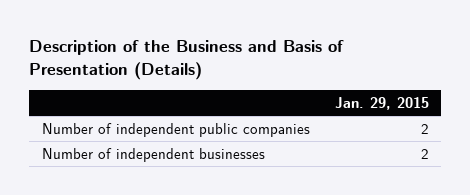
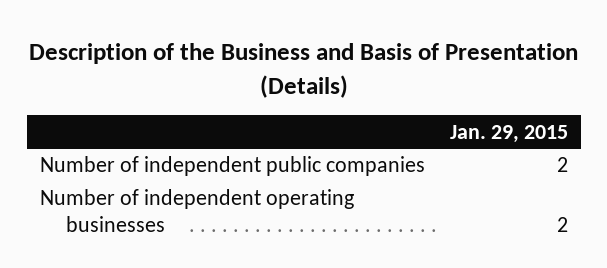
[41,147,265,162] Number of independent businesses -> [39,189,354,232] Number of independent operating businesses

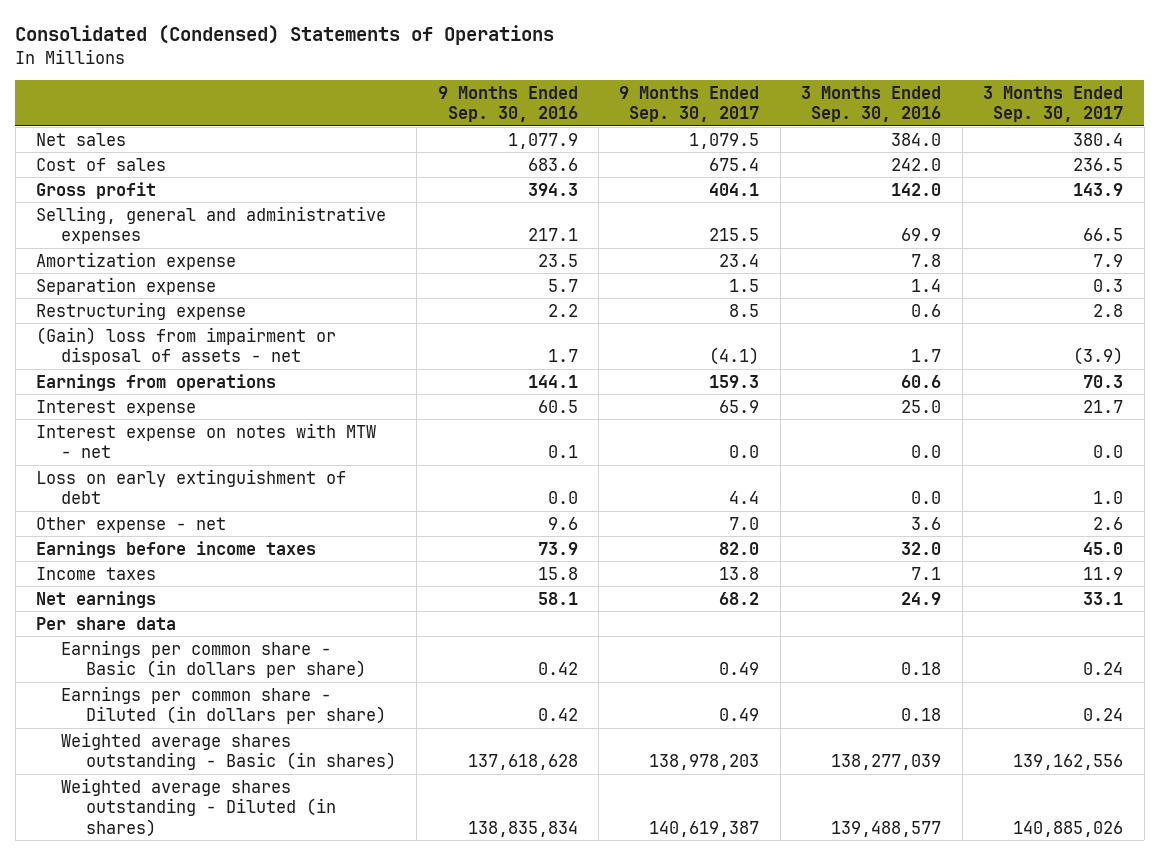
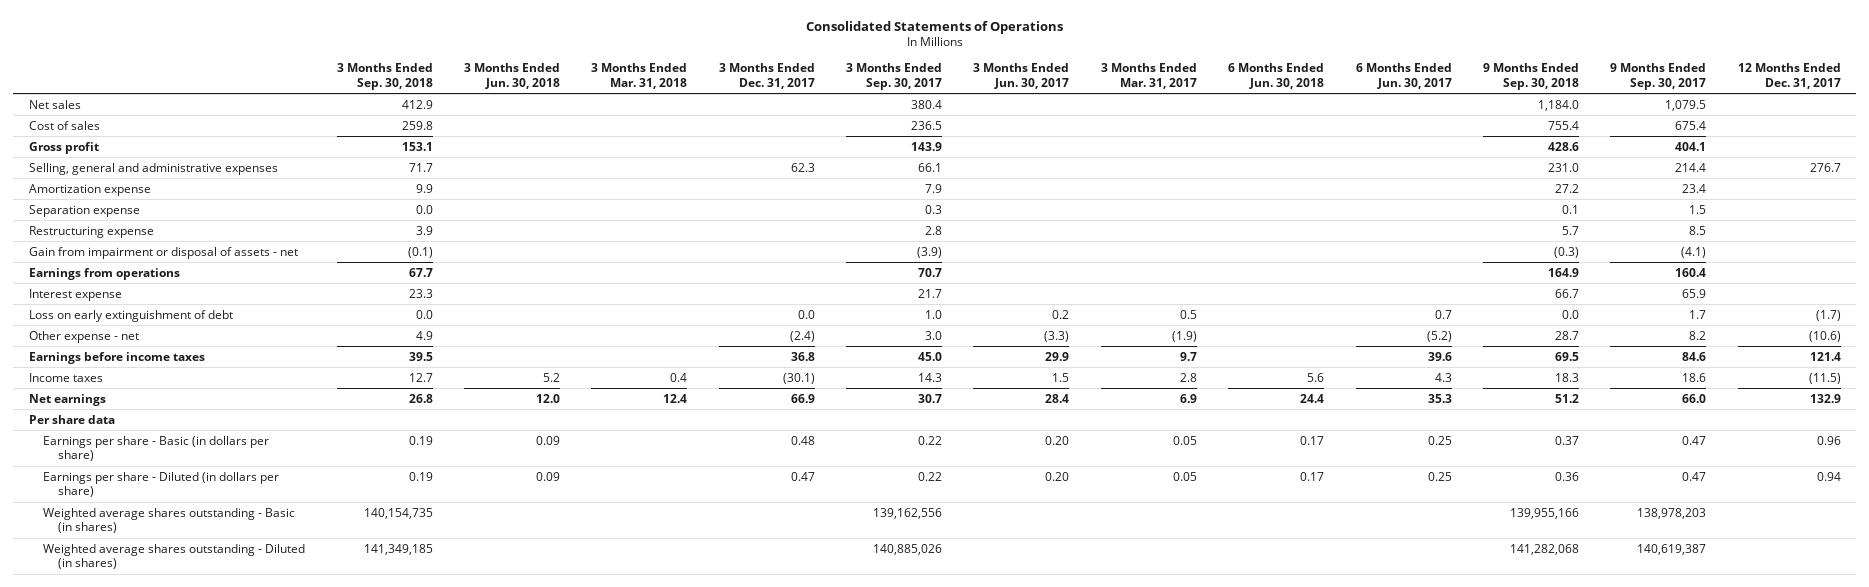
[15,25,555,46] Consolidated (Condensed) Statements of Operations -> [805,20,1063,34] Consolidated Statements of Operations
[437,85,578,123] 9 Months Ended Sep. 30, 2016 -> none
[801,85,942,123] 3 Months Ended Sep. 30, 2016 -> none
none -> [336,63,433,90] 3 Months Ended Sep. 30, 2018
none -> [464,63,561,89] 3 Months Ended Jun. 30, 2018
none -> [591,63,688,89] 3 Months Ended Mar. 31, 2018
none -> [718,63,815,89] 3 Months Ended Dec. 31, 2017
none -> [973,63,1070,89] 3 Months Ended Jun. 30, 2017
none -> [1100,63,1197,89] 3 Months Ended Mar. 31, 2017
none -> [1228,63,1325,89] 6 Months Ended Jun. 30, 2018
none -> [1355,63,1452,89] 6 Months Ended Jun. 30, 2017
none -> [1482,63,1579,90] 9 Months Ended Sep. 30, 2018
none -> [1737,63,1841,89] 12 Months Ended Dec. 31, 2017
[709,228,760,242] 215.5 -> [1675,162,1707,172] 214.4
[1083,228,1124,242] 66.5 -> [918,162,943,172] 66.1
[36,326,337,366] (Gain) loss from impairment or disposal of assets - net -> [28,246,298,259] Gain from impairment or disposal of assets - net
[709,374,760,388] 159.3 -> [1675,267,1707,277] 160.4
[1083,374,1124,388] 70.3 -> [918,267,943,277] 70.7
[36,422,377,459] Interest expense on notes with MTW - net -> none
[729,491,760,505] 4.4 -> [1689,309,1707,319] 1.7
[729,516,760,530] 7.0 -> [1689,330,1707,340] 8.2
[1093,516,1124,530] 2.6 -> [925,330,943,340] 3.0
[719,541,760,555] 82.0 -> [1682,351,1707,361] 84.6
[719,566,760,580] 13.8 -> [1682,372,1707,382] 18.6
[1083,566,1124,580] 11.9 -> [918,372,943,382] 14.3
[719,591,760,605] 68.2 -> [1682,393,1707,403] 66.0
[1083,591,1124,605] 33.1 -> [918,393,943,403] 30.7
[61,639,366,679] Earnings per common share - Basic (in dollars per share) -> [43,435,270,462] Earnings per share - Basic (in dollars per share)
[719,662,760,676] 0.49 -> [1682,435,1707,445] 0.47
[1083,662,1124,676] 0.24 -> [918,435,943,445] 0.22
[61,685,386,725] Earnings per common share - Diluted (in dollars per share) -> [43,471,280,498] Earnings per share - Diluted (in dollars per share)
[719,708,760,722] 0.49 -> [1682,471,1707,481] 0.47
[1083,708,1124,722] 0.24 -> [918,471,943,481] 0.22

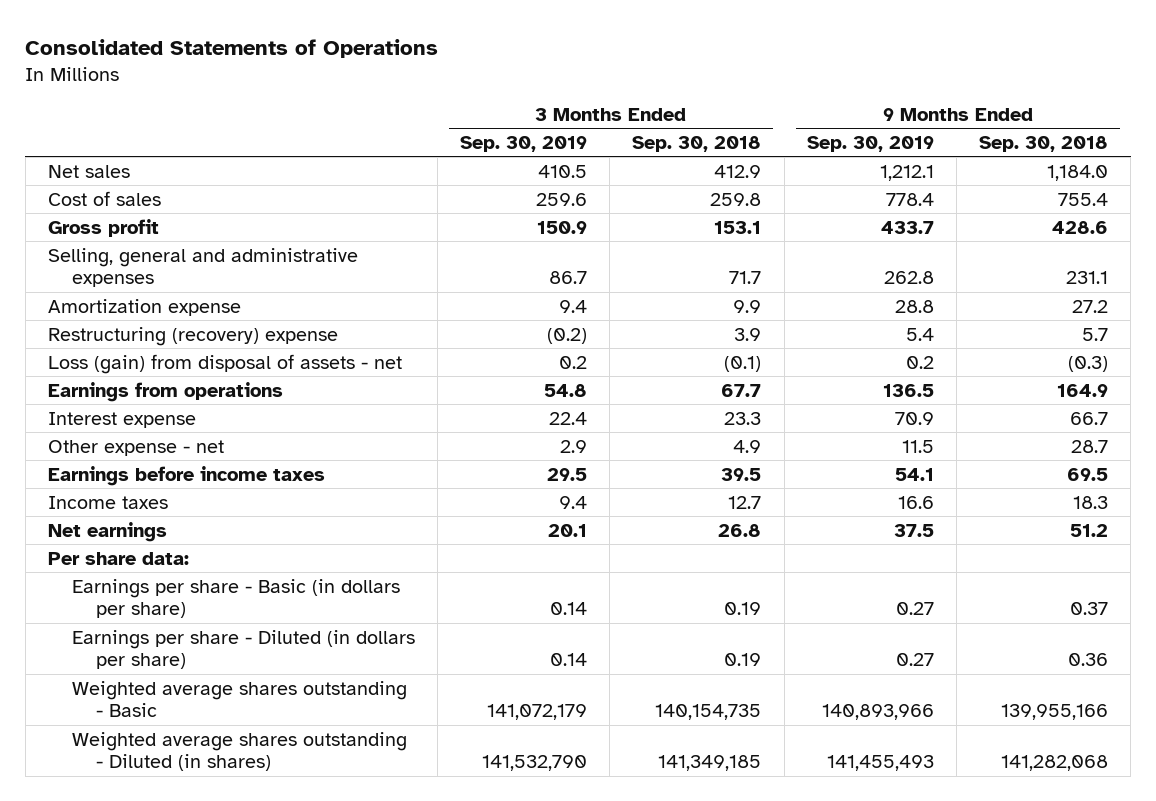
[464,63,561,89] 3 Months Ended Jun. 30, 2018 -> none
[591,63,688,89] 3 Months Ended Mar. 31, 2018 -> none
[718,63,815,89] 3 Months Ended Dec. 31, 2017 -> none
[846,63,943,90] 3 Months Ended Sep. 30, 2017 -> none
[973,63,1070,89] 3 Months Ended Jun. 30, 2017 -> none
[1100,63,1197,89] 3 Months Ended Mar. 31, 2017 -> none
[1228,63,1325,89] 6 Months Ended Jun. 30, 2018 -> none
[1355,63,1452,89] 6 Months Ended Jun. 30, 2017 -> none
[1610,63,1707,90] 9 Months Ended Sep. 30, 2017 -> none
[1737,63,1841,89] 12 Months Ended Dec. 31, 2017 -> none
none -> [460,136,588,153] Sep. 30, 2019
none -> [806,136,934,153] Sep. 30, 2019
[1547,162,1579,172] 231.0 -> [1066,271,1109,285] 231.1
[28,204,140,217] Separation expense -> none
[28,225,154,238] Restructuring expense -> [47,326,338,346] Restructuring (recovery) expense
[28,246,298,259] Gain from impairment or disposal of assets - net -> [47,353,402,374] Loss (gain) from disposal of assets - net
[28,309,233,322] Loss on early extinguishment of debt -> none
[28,414,115,424] Per share data -> [47,551,189,565] Per share data:
[43,507,296,534] Weighted average shares outstanding - Basic (in shares) -> [71,680,407,718] Weighted average shares outstanding - Basic

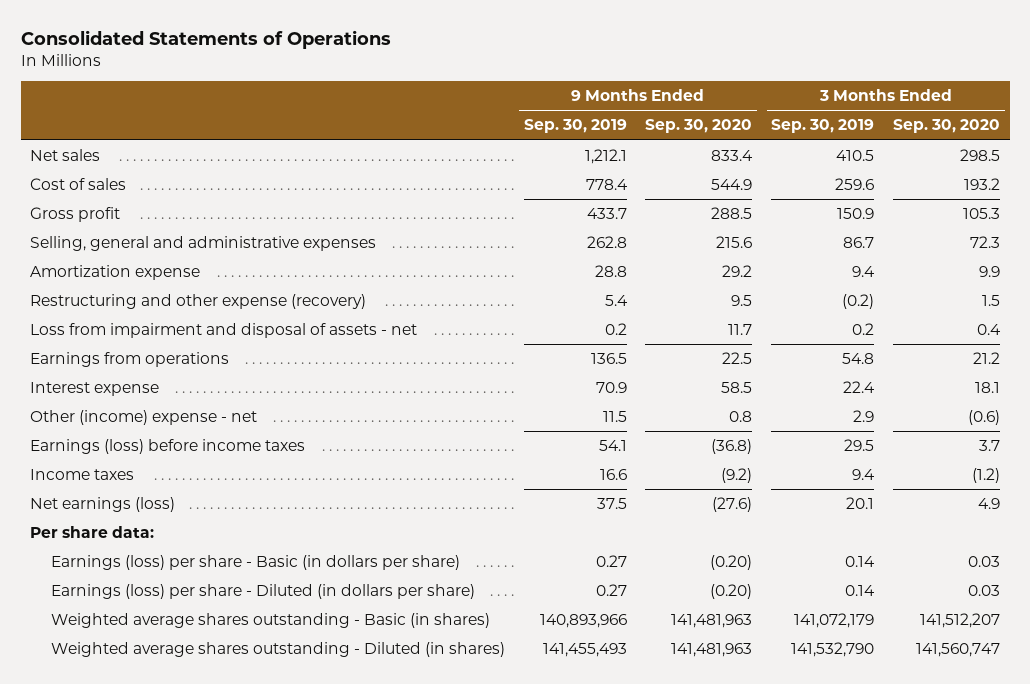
[632,136,762,153] Sep. 30, 2018 -> none
[979,136,1109,153] Sep. 30, 2018 -> none
none -> [645,119,753,134] Sep. 30, 2020
none -> [893,119,1001,134] Sep. 30, 2020
[47,326,338,346] Restructuring (recovery) expense -> [30,293,367,309] Restructuring and other expense (recovery)
[47,353,402,374] Loss (gain) from disposal of assets - net -> [30,322,418,338] Loss from impairment and disposal of assets - net
[47,439,224,456] Other expense - net -> [30,409,258,425] Other (income) expense - net
[47,465,325,486] Earnings before income taxes -> [30,438,306,454] Earnings (loss) before income taxes
[47,521,167,542] Net earnings -> [30,496,176,512] Net earnings (loss)
[71,578,400,619] Earnings per share - Basic (in dollars per share) -> [50,554,460,570] Earnings (loss) per share - Basic (in dollars per share)
[71,629,415,670] Earnings per share - Diluted (in dollars per share) -> [50,583,475,599] Earnings (loss) per share - Diluted (in dollars per share)
[71,680,407,718] Weighted average shares outstanding - Basic -> [50,612,490,628] Weighted average shares outstanding - Basic (in shares)

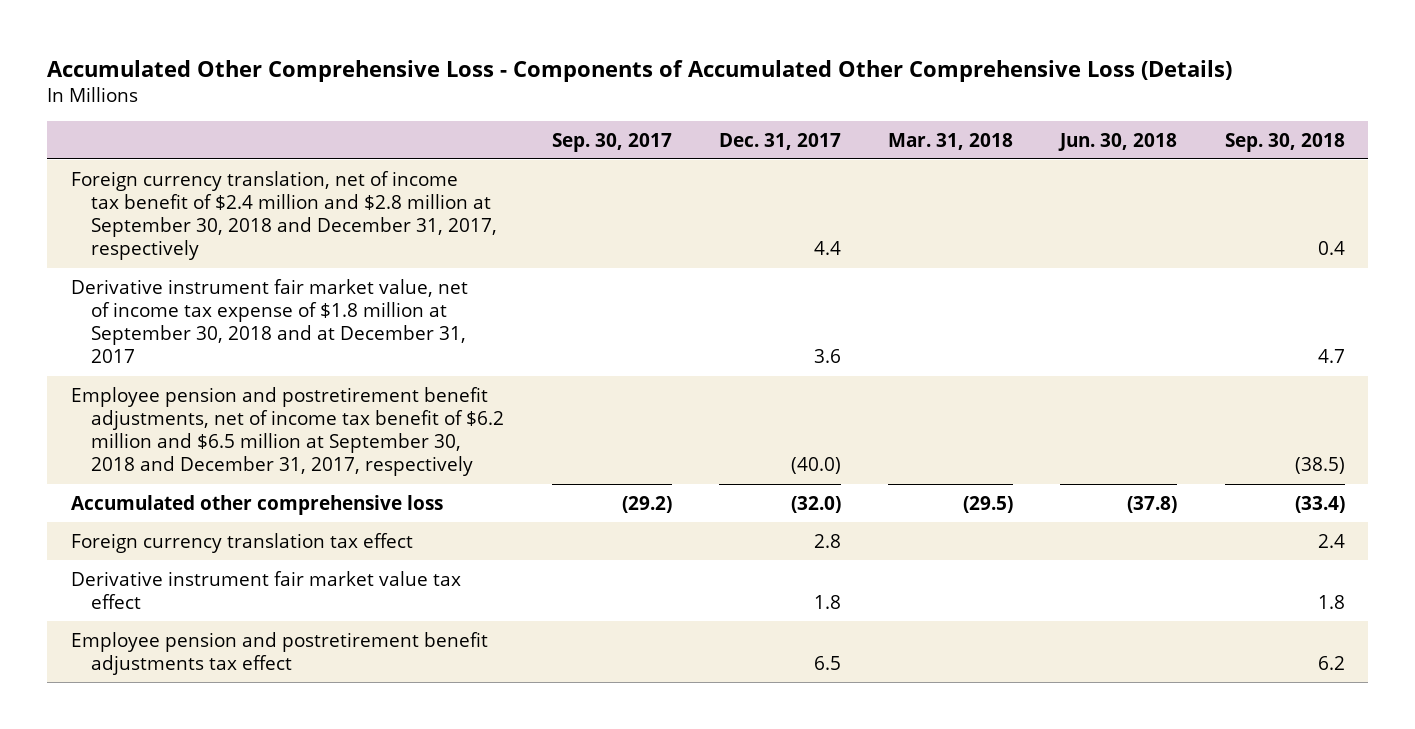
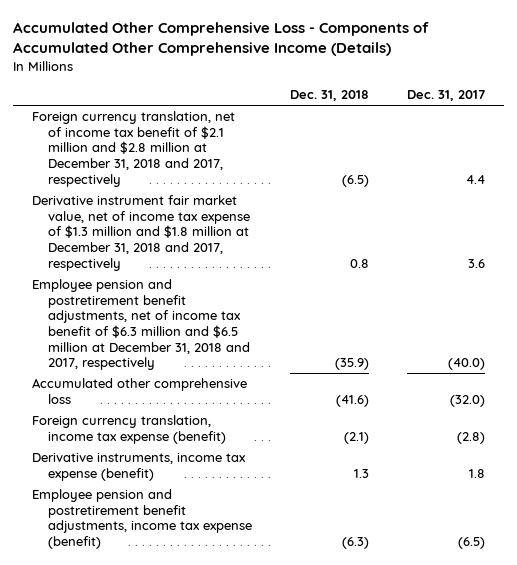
[47,59,1233,82] Accumulated Other Comprehensive Loss - Components of Accumulated Other Comprehensive Loss (Details) -> [12,21,429,57] Accumulated Other Comprehensive Loss - Components of Accumulated Other Comprehensive Income (Details)
[551,132,672,152] Sep. 30, 2017 -> none
[888,132,1014,150] Mar. 31, 2018 -> none
[1058,132,1178,151] Jun. 30, 2018 -> none
[1224,132,1345,152] Sep. 30, 2018 -> none
none -> [290,90,370,102] Dec. 31, 2018
[70,170,498,261] Foreign currency translation, net of income tax benefit of $2.4 million and $2.8 million at September 30, 2018 and December 31, 2017, respectively -> [31,111,235,187] Foreign currency translation, net of income tax benefit of $2.1 million and $2.8 million at December 31, 2018 and 2017, respectively
[70,278,468,364] Derivative instrument fair market value, net of income tax expense of $1.8 million at September 30, 2018 and at December 31, 2017 -> [31,195,251,271] Derivative instrument fair market value, net of income tax expense of $1.3 million and $1.8 million at December 31, 2018 and 2017, respectively
[70,386,505,477] Employee pension and postretirement benefit adjustments, net of income tax benefit of $6.2 million and $6.5 million at September 30, 2018 and December 31, 2017, respectively -> [31,279,251,371] Employee pension and postretirement benefit adjustments, net of income tax benefit of $6.3 million and $6.5 million at December 31, 2018 and 2017, respectively
[70,532,413,553] Foreign currency translation tax effect -> [31,415,227,444] Foreign currency translation, income tax expense (benefit)
[813,533,841,548] 2.8 -> [457,431,486,444] (2.8)
[70,570,461,609] Derivative instrument fair market value tax effect -> [31,453,246,481] Derivative instruments, income tax expense (benefit)
[70,631,488,675] Employee pension and postretirement benefit adjustments tax effect -> [31,489,253,549] Employee pension and postretirement benefit adjustments, income tax expense (benefit)
[813,655,841,670] 6.5 -> [458,536,486,549] (6.5)

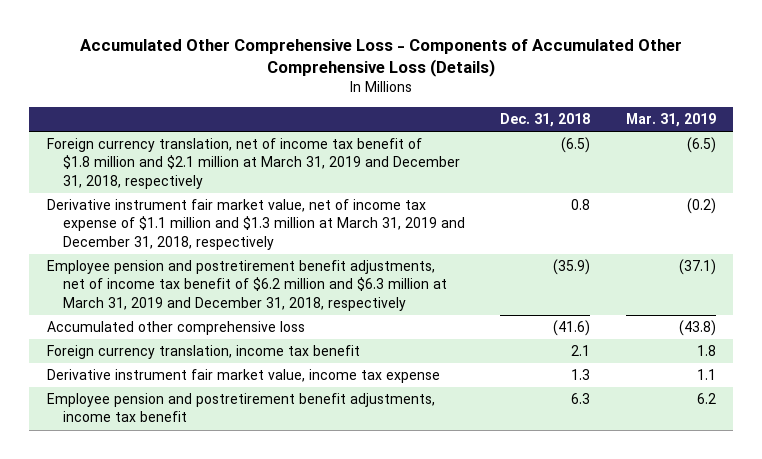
[12,21,429,57] Accumulated Other Comprehensive Loss - Components of Accumulated Other Comprehensive Income (Details) -> [80,39,683,78] Accumulated Other Comprehensive Loss - Components of Accumulated Other Comprehensive Loss (Details)
[407,90,486,102] Dec. 31, 2017 -> none
none -> [625,112,716,127] Mar. 31, 2019
[31,111,235,187] Foreign currency translation, net of income tax benefit of $2.1 million and $2.8 million at December 31, 2018 and 2017, respectively -> [46,138,461,189] Foreign currency translation, net of income tax benefit of $1.8 million and $2.1 million at March 31, 2019 and December 31, 2018, respectively
[31,195,251,271] Derivative instrument fair market value, net of income tax expense of $1.3 million and $1.8 million at December 31, 2018 and 2017, respectively -> [46,199,466,250] Derivative instrument fair market value, net of income tax expense of $1.1 million and $1.3 million at March 31, 2019 and December 31, 2018, respectively
[31,279,251,371] Employee pension and postretirement benefit adjustments, net of income tax benefit of $6.3 million and $6.5 million at December 31, 2018 and 2017, respectively -> [46,260,448,311] Employee pension and postretirement benefit adjustments, net of income tax benefit of $6.2 million and $6.3 million at March 31, 2019 and December 31, 2018, respectively
[31,415,227,444] Foreign currency translation, income tax expense (benefit) -> [46,345,360,360] Foreign currency translation, income tax benefit
[344,431,370,444] (2.1) -> [571,345,591,357] 2.1
[31,453,246,481] Derivative instruments, income tax expense (benefit) -> [46,369,440,384] Derivative instrument fair market value, income tax expense
[31,489,253,549] Employee pension and postretirement benefit adjustments, income tax expense (benefit) -> [46,393,435,423] Employee pension and postretirement benefit adjustments, income tax benefit
[342,536,370,549] (6.3) -> [571,393,591,405] 6.3

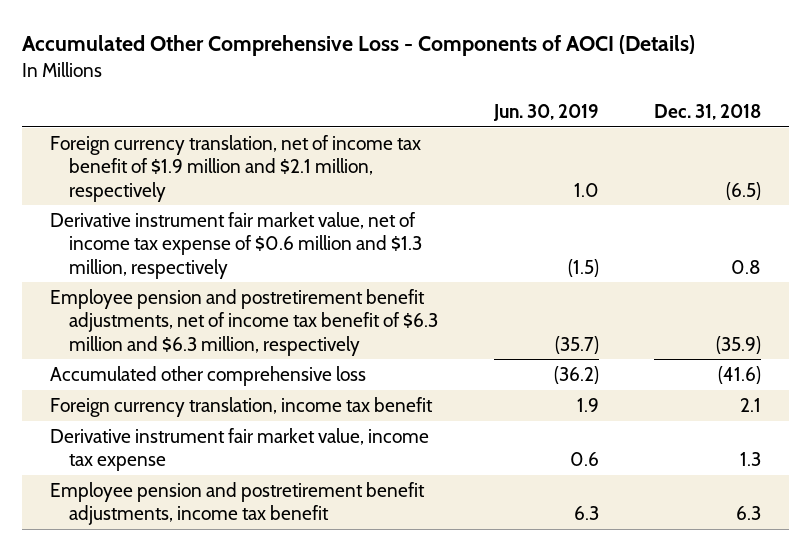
[80,39,683,78] Accumulated Other Comprehensive Loss - Components of Accumulated Other Comprehensive Loss (Details) -> [21,35,695,57] Accumulated Other Comprehensive Loss - Components of AOCI (Details)
[625,112,716,127] Mar. 31, 2019 -> none
none -> [492,103,599,121] Jun. 30, 2019
[46,138,461,189] Foreign currency translation, net of income tax benefit of $1.8 million and $2.1 million at March 31, 2019 and December 31, 2018, respectively -> [49,135,421,202] Foreign currency translation, net of income tax benefit of $1.9 million and $2.1 million, respectively
[46,199,466,250] Derivative instrument fair market value, net of income tax expense of $1.1 million and $1.3 million at March 31, 2019 and December 31, 2018, respectively -> [49,212,422,279] Derivative instrument fair market value, net of income tax expense of $0.6 million and $1.3 million, respectively
[46,260,448,311] Employee pension and postretirement benefit adjustments, net of income tax benefit of $6.2 million and $6.3 million at March 31, 2019 and December 31, 2018, respectively -> [49,289,438,356] Employee pension and postretirement benefit adjustments, net of income tax benefit of $6.3 million and $6.3 million, respectively

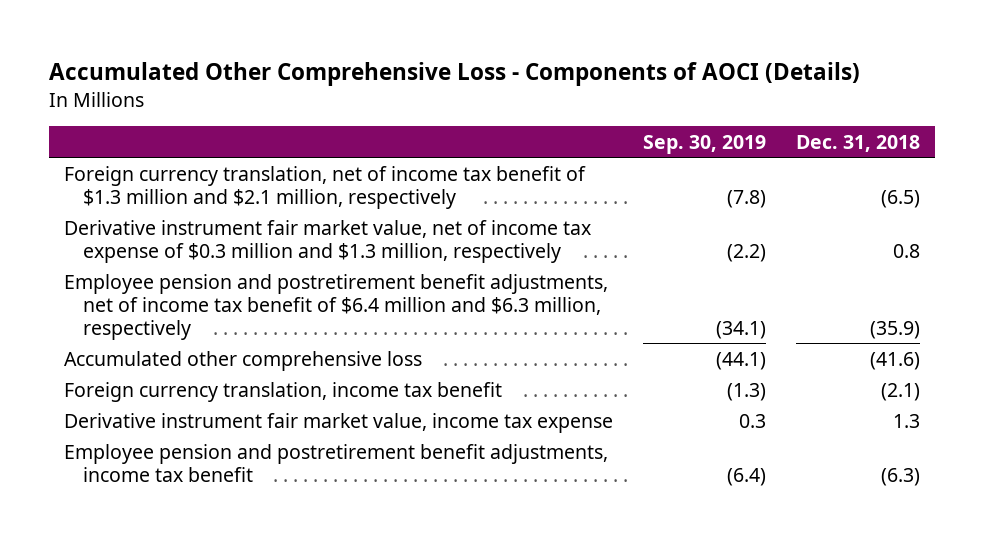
[492,103,599,121] Jun. 30, 2019 -> none
none -> [643,134,767,154] Sep. 30, 2019
[49,135,421,202] Foreign currency translation, net of income tax benefit of $1.9 million and $2.1 million, respectively -> [64,165,587,209] Foreign currency translation, net of income tax benefit of $1.3 million and $2.1 million, respectively
[49,212,422,279] Derivative instrument fair market value, net of income tax expense of $0.6 million and $1.3 million, respectively -> [64,219,592,263] Derivative instrument fair market value, net of income tax expense of $0.3 million and $1.3 million, respectively
[49,289,438,356] Employee pension and postretirement benefit adjustments, net of income tax benefit of $6.3 million and $6.3 million, respectively -> [64,273,609,340] Employee pension and postretirement benefit adjustments, net of income tax benefit of $6.4 million and $6.3 million, respectively
[740,398,762,413] 2.1 -> [880,382,920,401] (2.1)
[736,506,762,521] 6.3 -> [880,467,920,486] (6.3)

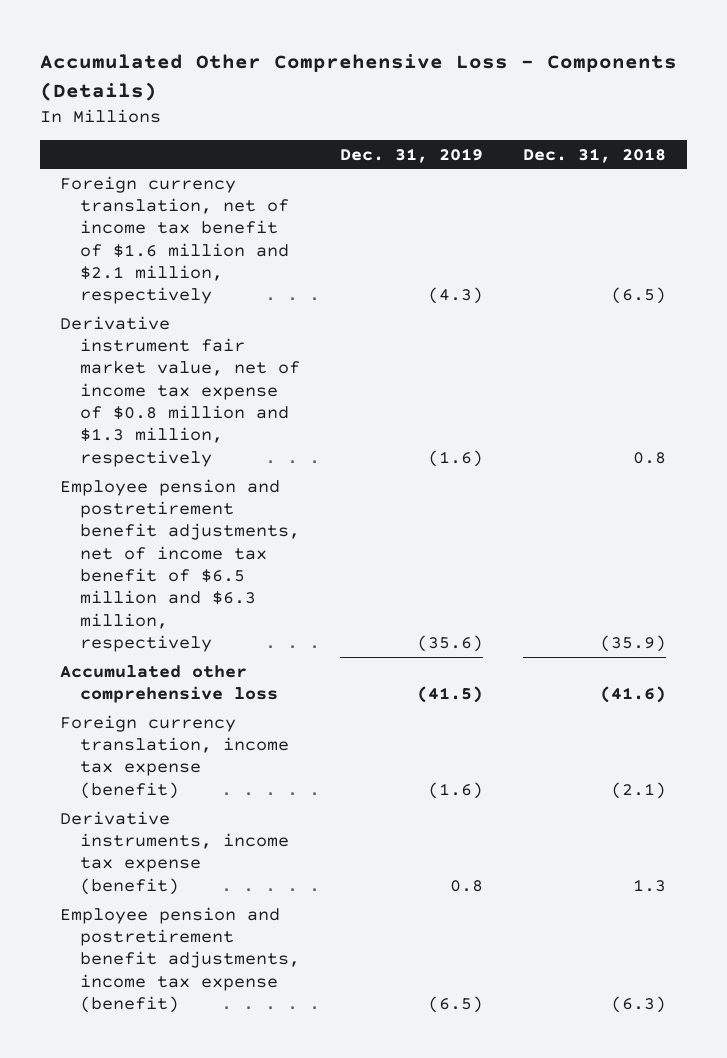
[49,61,861,86] Accumulated Other Comprehensive Loss - Components of AOCI (Details) -> [40,54,678,101] Accumulated Other Comprehensive Loss - Components (Details)
[643,134,767,154] Sep. 30, 2019 -> none
none -> [339,147,483,163] Dec. 31, 2019
[64,165,587,209] Foreign currency translation, net of income tax benefit of $1.3 million and $2.1 million, respectively -> [60,175,289,305] Foreign currency translation, net of income tax benefit of $1.6 million and $2.1 million, respectively
[64,219,592,263] Derivative instrument fair market value, net of income tax expense of $0.3 million and $1.3 million, respectively -> [60,315,300,467] Derivative instrument fair market value, net of income tax expense of $0.8 million and $1.3 million, respectively
[64,273,609,340] Employee pension and postretirement benefit adjustments, net of income tax benefit of $6.4 million and $6.3 million, respectively -> [60,478,300,653] Employee pension and postretirement benefit adjustments, net of income tax benefit of $6.5 million and $6.3 million, respectively
[64,381,503,402] Foreign currency translation, income tax benefit -> [60,714,289,799] Foreign currency translation, income tax expense (benefit)
[64,412,614,433] Derivative instrument fair market value, income tax expense -> [60,810,289,895] Derivative instruments, income tax expense (benefit)
[64,443,609,482] Employee pension and postretirement benefit adjustments, income tax benefit -> [60,906,300,1014] Employee pension and postretirement benefit adjustments, income tax expense (benefit)

